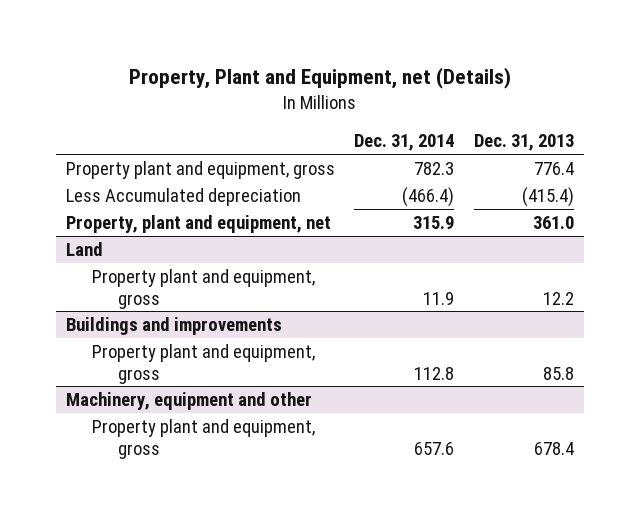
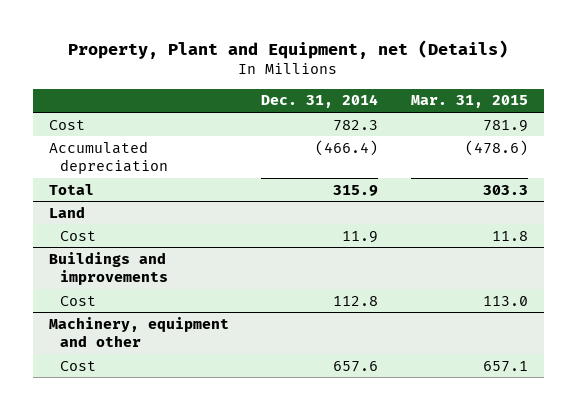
[473,134,574,152] Dec. 31, 2013 -> none
none -> [410,95,528,109] Mar. 31, 2015
[65,160,335,179] Property plant and equipment, gross -> [49,119,86,130] Cost
[65,187,301,206] Less Accumulated depreciation -> [49,140,169,175] Accumulated depreciation
[65,214,331,233] Property, plant and equipment, net -> [49,183,95,195] Total
[91,268,315,309] Property plant and equipment, gross -> [60,230,97,241] Cost
[91,343,315,384] Property plant and equipment, gross -> [60,295,97,306] Cost
[91,418,315,459] Property plant and equipment, gross -> [60,360,97,371] Cost

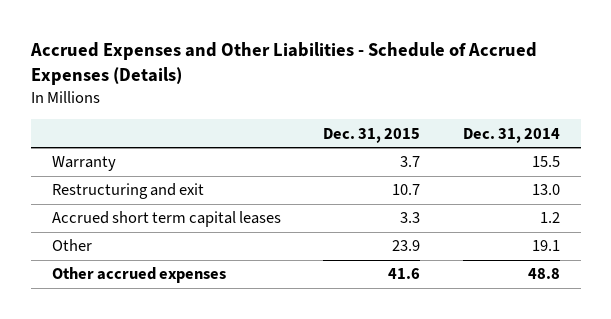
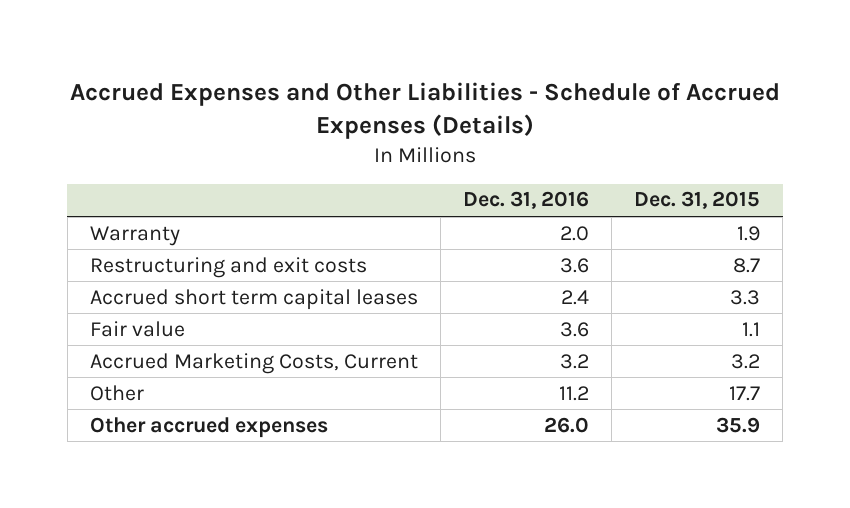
[462,127,560,143] Dec. 31, 2014 -> none
none -> [462,191,589,210] Dec. 31, 2016
[400,156,421,168] 3.7 -> [737,225,761,241] 1.9
[51,183,204,200] Restructuring and exit -> [89,256,367,278] Restructuring and exit costs
[392,184,421,196] 10.7 -> [733,257,761,273] 8.7
none -> [89,320,185,337] Fair value
none -> [89,352,418,374] Accrued Marketing Costs, Current
[392,240,421,252] 23.9 -> [729,385,761,401] 17.7
[388,268,421,280] 41.6 -> [716,416,761,433] 35.9

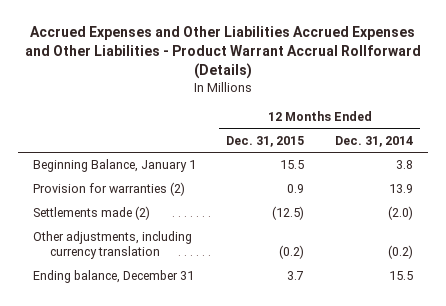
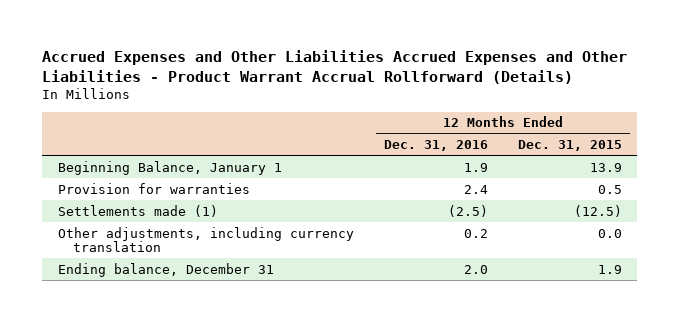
[334,135,413,147] Dec. 31, 2014 -> none
none -> [383,140,488,152] Dec. 31, 2016
[280,160,305,170] 15.5 -> [590,162,623,172] 13.9
[33,182,186,197] Provision for warranties (2) -> [57,182,250,194] Provision for warranties
[287,184,305,194] 0.9 -> [598,184,623,194] 0.5
[33,206,151,221] Settlements made (2) -> [57,204,218,217] Settlements made (1)
[279,245,305,260] (0.2) -> [598,228,623,238] 0.0
[287,271,305,281] 3.7 -> [598,264,623,274] 1.9

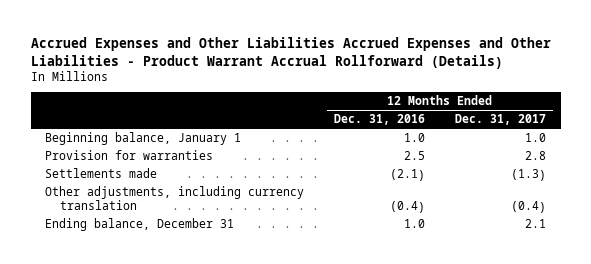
[518,140,623,152] Dec. 31, 2015 -> none
none -> [454,114,546,126] Dec. 31, 2017
[57,160,282,175] Beginning Balance, January 1 -> [45,132,242,146] Beginning balance, January 1
[463,162,488,172] 1.9 -> [404,133,426,143] 1.0
[463,184,488,194] 2.4 -> [404,151,426,161] 2.5
[57,204,218,217] Settlements made (1) -> [45,168,158,179] Settlements made
[447,204,488,217] (2.5) -> [390,169,426,182] (2.1)
[463,228,488,238] 0.2 -> [390,200,426,213] (0.4)
[463,264,488,274] 2.0 -> [404,219,426,229] 1.0

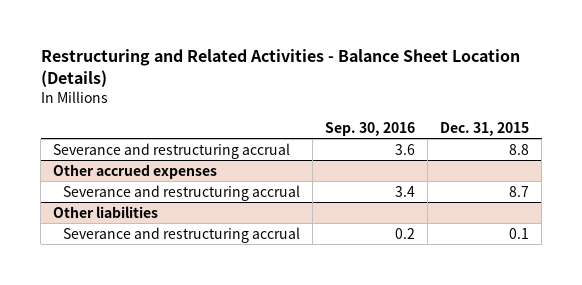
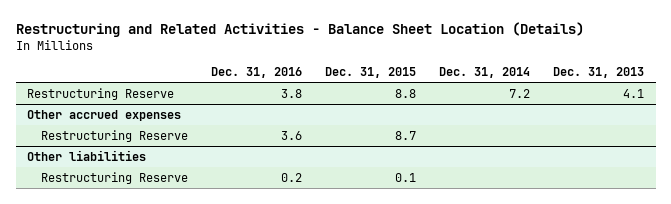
[325,121,416,136] Sep. 30, 2016 -> none
none -> [211,67,303,79] Dec. 31, 2016
none -> [439,67,531,79] Dec. 31, 2014
none -> [553,67,645,79] Dec. 31, 2013
[53,142,291,159] Severance and restructuring accrual -> [27,87,175,100] Restructuring Reserve
[63,184,301,201] Severance and restructuring accrual -> [41,129,189,142] Restructuring Reserve
[63,226,301,243] Severance and restructuring accrual -> [41,171,189,184] Restructuring Reserve

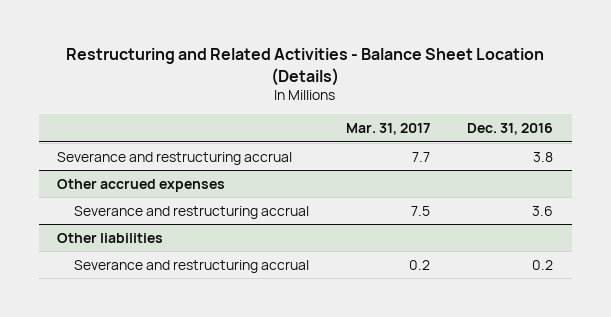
[325,67,417,79] Dec. 31, 2015 -> none
[439,67,531,79] Dec. 31, 2014 -> none
[553,67,645,79] Dec. 31, 2013 -> none
none -> [345,122,430,135] Mar. 31, 2017
[27,87,175,100] Restructuring Reserve -> [57,151,293,165] Severance and restructuring accrual
[41,129,189,142] Restructuring Reserve -> [73,205,309,219] Severance and restructuring accrual
[41,171,189,184] Restructuring Reserve -> [73,259,309,273] Severance and restructuring accrual

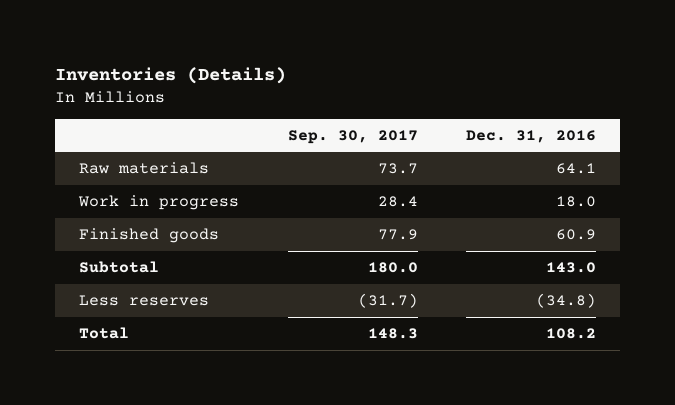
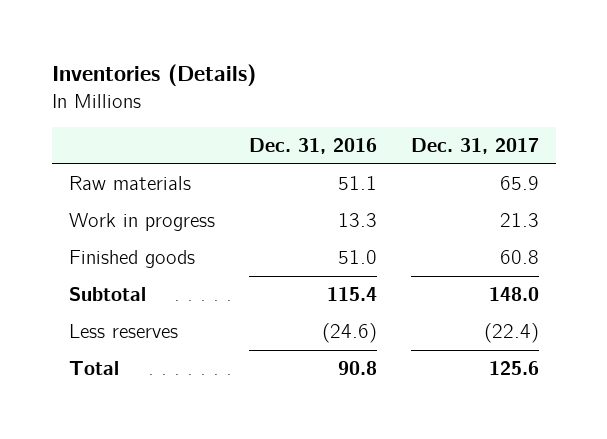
[287,129,418,144] Sep. 30, 2017 -> none
none -> [410,137,539,154] Dec. 31, 2017
[555,163,596,175] 64.1 -> [337,176,377,191] 51.1
[555,196,596,208] 18.0 -> [337,213,377,228] 13.3
[555,229,596,241] 60.9 -> [337,250,377,265] 51.0
[545,262,596,274] 143.0 -> [326,287,377,302] 115.4
[535,293,596,309] (34.8) -> [321,323,377,344] (24.6)
[545,328,596,340] 108.2 -> [337,361,377,376] 90.8

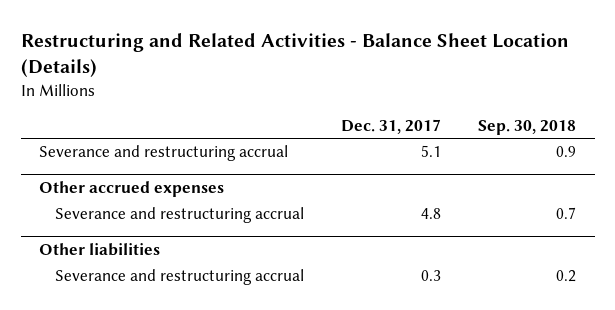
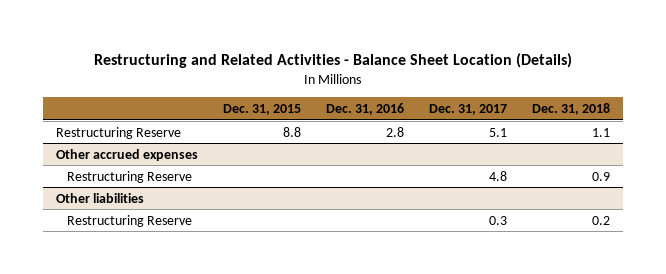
[478,119,577,135] Sep. 30, 2018 -> none
none -> [222,104,301,116] Dec. 31, 2015
none -> [325,103,404,116] Dec. 31, 2016
none -> [532,103,611,116] Dec. 31, 2018
[39,145,289,162] Severance and restructuring accrual -> [55,126,181,139] Restructuring Reserve
[55,207,305,224] Severance and restructuring accrual -> [67,170,193,183] Restructuring Reserve
[55,269,305,286] Severance and restructuring accrual -> [67,214,193,227] Restructuring Reserve

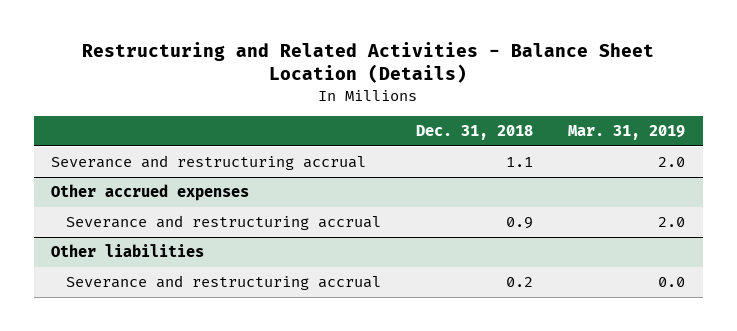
[222,104,301,116] Dec. 31, 2015 -> none
[325,103,404,116] Dec. 31, 2016 -> none
[428,104,507,116] Dec. 31, 2017 -> none
none -> [568,124,686,140] Mar. 31, 2019
[55,126,181,139] Restructuring Reserve -> [51,155,367,171] Severance and restructuring accrual
[67,170,193,183] Restructuring Reserve -> [65,215,381,231] Severance and restructuring accrual
[67,214,193,227] Restructuring Reserve -> [65,275,381,291] Severance and restructuring accrual

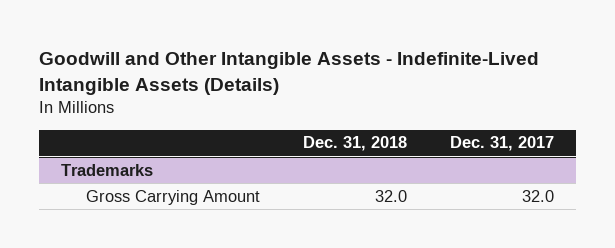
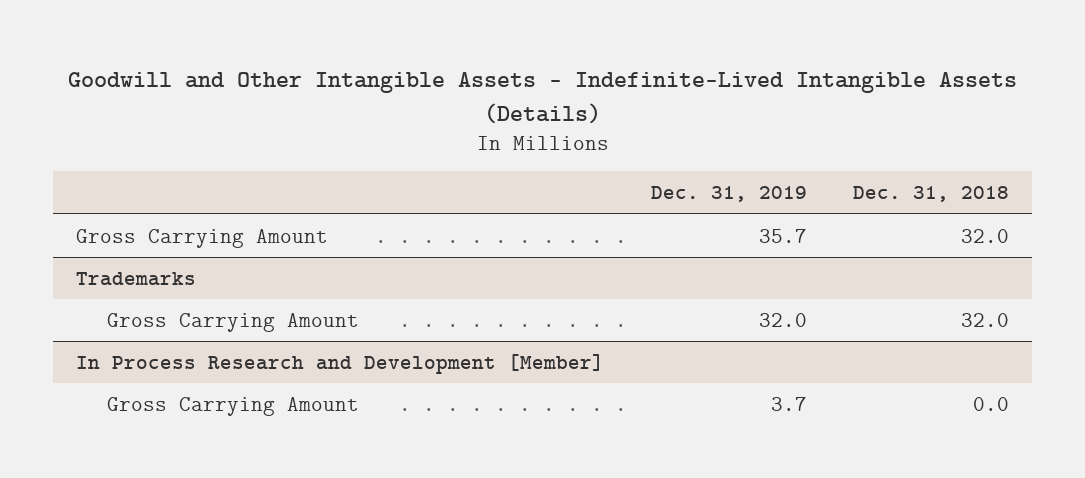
[450,136,555,152] Dec. 31, 2017 -> none
none -> [650,186,807,203] Dec. 31, 2019
none -> [76,228,329,248] Gross Carrying Amount
none -> [76,353,605,374] In Process Research and Development [Member]
none -> [107,396,360,416] Gross Carrying Amount

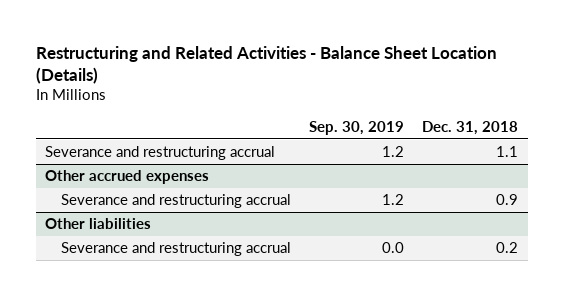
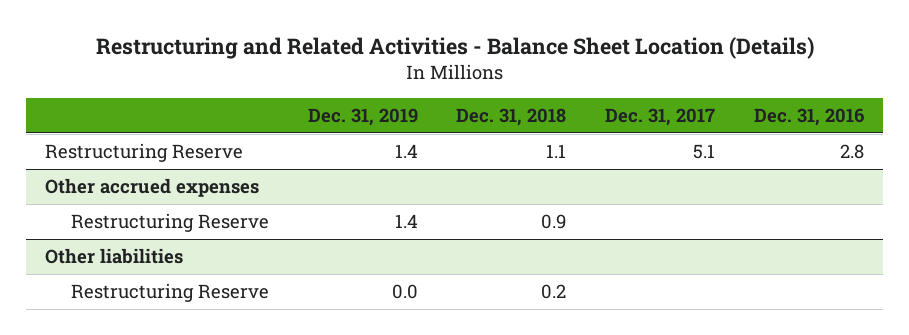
[309,120,405,135] Sep. 30, 2019 -> none
none -> [307,107,418,126] Dec. 31, 2019
none -> [605,107,716,126] Dec. 31, 2017
none -> [754,107,865,126] Dec. 31, 2016
[45,146,276,161] Severance and restructuring accrual -> [45,143,244,163] Restructuring Reserve
[60,194,291,209] Severance and restructuring accrual -> [70,213,269,233] Restructuring Reserve
[60,242,291,257] Severance and restructuring accrual -> [70,283,269,303] Restructuring Reserve

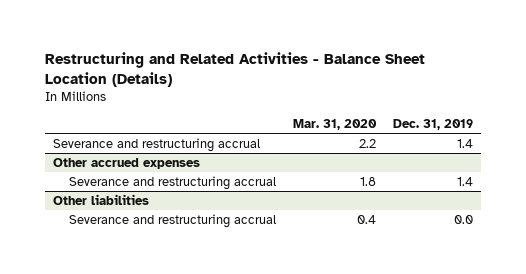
[456,107,567,126] Dec. 31, 2018 -> none
[605,107,716,126] Dec. 31, 2017 -> none
[754,107,865,126] Dec. 31, 2016 -> none
none -> [292,119,377,131] Mar. 31, 2020
[45,143,244,163] Restructuring Reserve -> [53,138,261,153] Severance and restructuring accrual
[70,213,269,233] Restructuring Reserve -> [68,176,276,191] Severance and restructuring accrual
[70,283,269,303] Restructuring Reserve -> [68,214,276,229] Severance and restructuring accrual

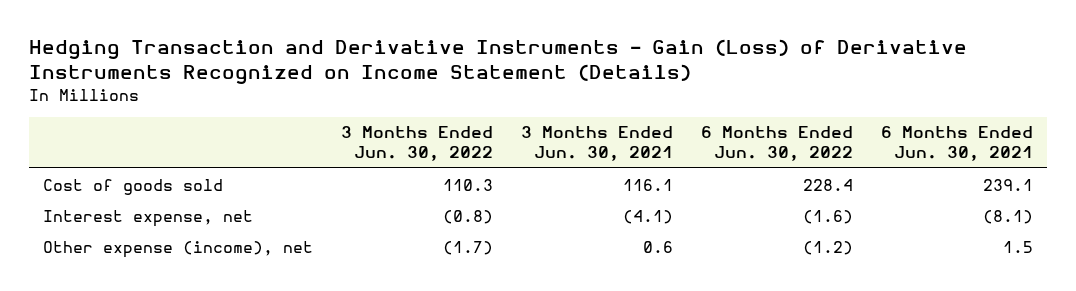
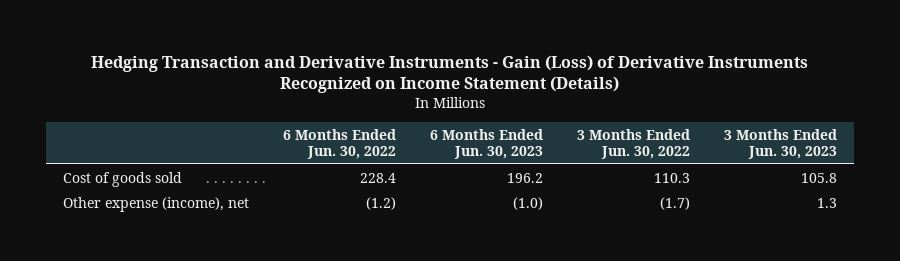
[521,126,674,162] 3 Months Ended Jun. 30, 2021 -> none
[880,126,1033,162] 6 Months Ended Jun. 30, 2021 -> none
none -> [429,128,543,159] 6 Months Ended Jun. 30, 2023
none -> [723,128,837,159] 3 Months Ended Jun. 30, 2023
[43,209,254,227] Interest expense, net -> none

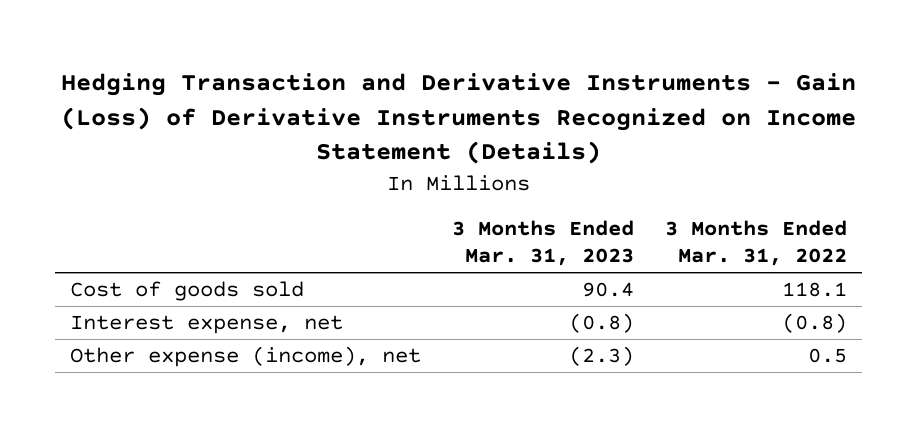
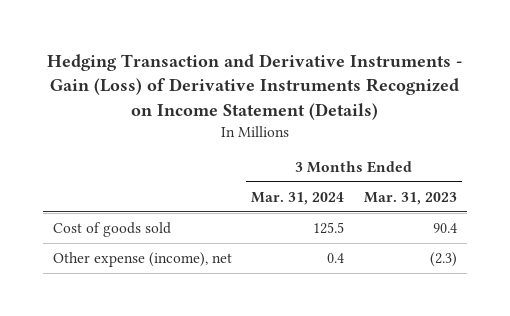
[664,219,847,267] 3 Months Ended Mar. 31, 2022 -> none
none -> [251,191,345,205] Mar. 31, 2024
[70,315,344,335] Interest expense, net -> none

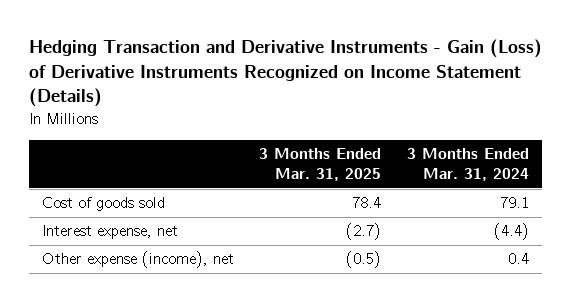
[363,191,457,205] Mar. 31, 2023 -> none
none -> [259,148,382,182] 3 Months Ended Mar. 31, 2025
[313,221,345,234] 125.5 -> [500,197,530,209] 79.1
none -> [41,225,178,240] Interest expense, net

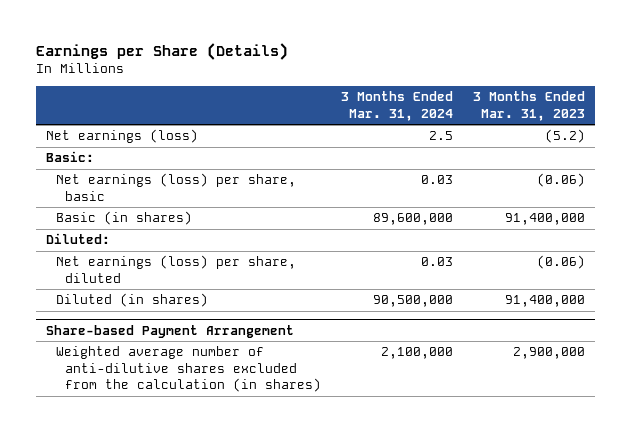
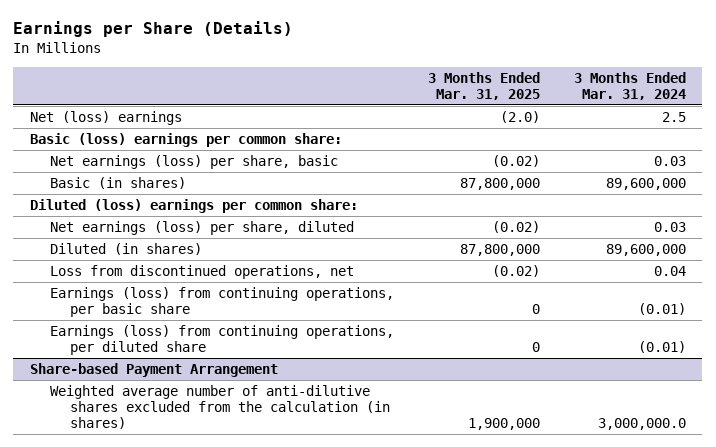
[473,91,586,121] 3 Months Ended Mar. 31, 2023 -> none
none -> [427,71,540,100] 3 Months Ended Mar. 31, 2025
[45,129,198,144] Net earnings (loss) -> [29,111,182,126] Net (loss) earnings
[45,151,94,163] Basic: -> [29,133,342,148] Basic (loss) earnings per common share:
[45,233,110,245] Diluted: -> [29,199,358,214] Diluted (loss) earnings per common share:
[373,295,454,308] 90,500,000 -> [605,244,686,257] 89,600,000
none -> [49,265,354,280] Loss from discontinued operations, net
none -> [49,287,394,317] Earnings (loss) from continuing operations, per basic share
none -> [49,325,394,355] Earnings (loss) from continuing operations, per diluted share
[381,347,454,360] 2,100,000 -> [597,417,686,430] 3,000,000.0

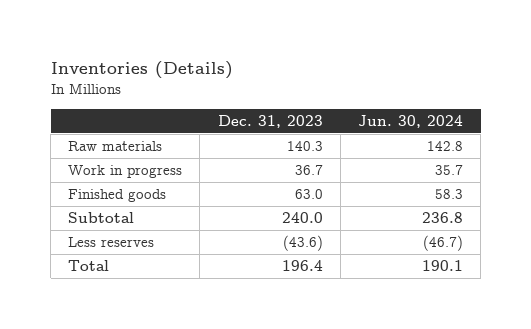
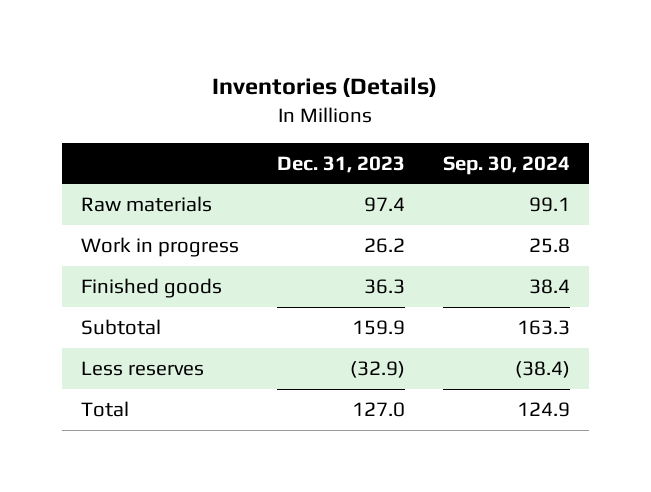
[358,115,464,129] Jun. 30, 2024 -> none
none -> [442,155,570,175] Sep. 30, 2024
[286,141,323,152] 140.3 -> [363,197,405,213] 97.4
[294,165,323,176] 36.7 -> [363,238,405,254] 26.2
[294,189,323,200] 63.0 -> [363,279,405,295] 36.3
[281,212,323,224] 240.0 -> [351,320,405,336] 159.9
[282,235,323,252] (43.6) -> [349,361,405,379] (32.9)
[281,260,323,272] 196.4 -> [351,402,405,418] 127.0

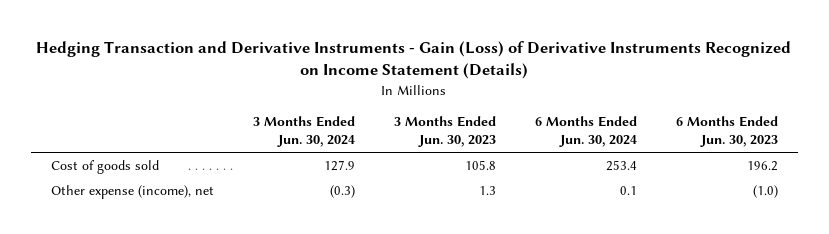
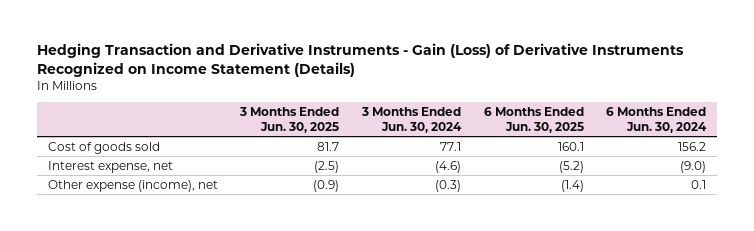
[393,116,496,148] 3 Months Ended Jun. 30, 2023 -> none
[676,116,779,148] 6 Months Ended Jun. 30, 2023 -> none
none -> [239,107,340,133] 3 Months Ended Jun. 30, 2025
none -> [483,107,584,133] 6 Months Ended Jun. 30, 2025
[323,160,355,172] 127.9 -> [440,141,462,151] 77.1
[605,160,637,172] 253.4 -> [678,141,707,151] 156.2
none -> [47,160,173,173] Interest expense, net

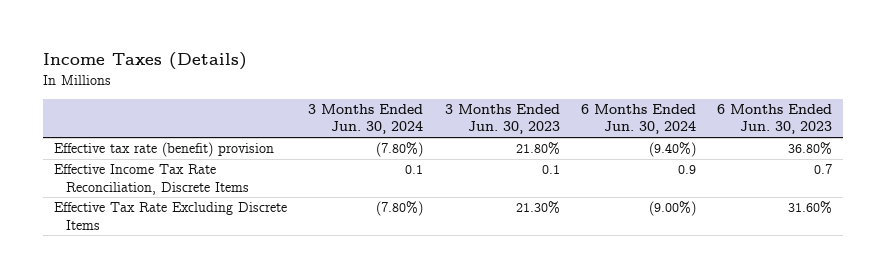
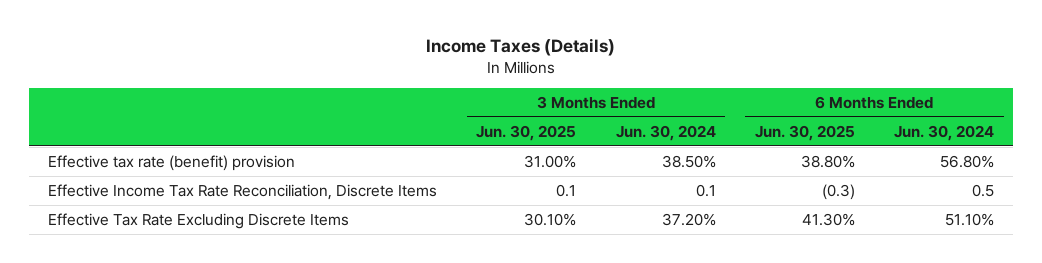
[444,104,560,135] 3 Months Ended Jun. 30, 2023 -> none
[717,104,833,135] 6 Months Ended Jun. 30, 2023 -> none
none -> [476,124,577,141] Jun. 30, 2025
none -> [754,124,855,141] Jun. 30, 2025
[376,142,424,158] (7.80%) -> [661,154,716,168] 38.50%
[648,142,696,158] (9.40%) -> [939,154,994,168] 56.80%
[677,165,696,175] 0.9 -> [971,183,994,197] 0.5
[376,201,424,217] (7.80%) -> [661,212,716,226] 37.20%
[648,201,696,217] (9.00%) -> [944,212,994,226] 51.10%

